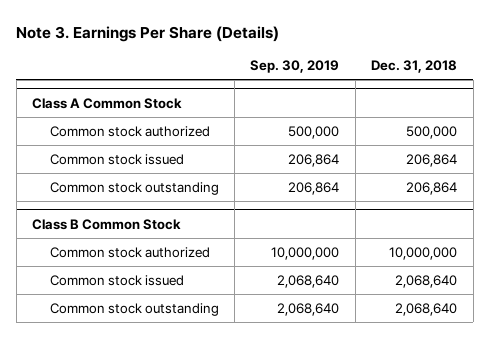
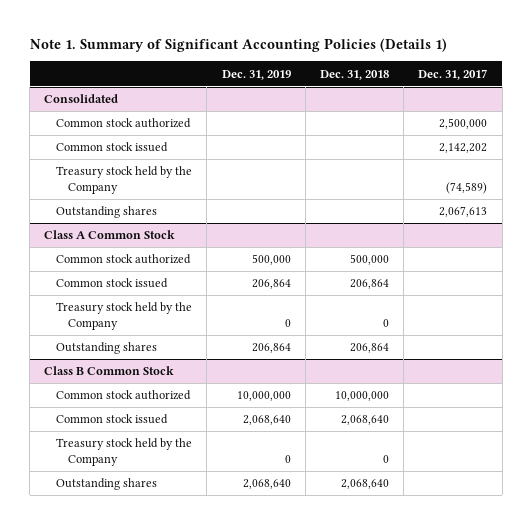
[16,25,280,42] Note 3. Earnings Per Share (Details) -> [29,37,447,52] Note 1. Summary of Significant Accounting Policies (Details 1)
[250,60,340,74] Sep. 30, 2019 -> none
none -> [221,69,291,80] Dec. 31, 2019
none -> [418,68,488,80] Dec. 31, 2017
none -> [44,94,119,104] Consolidated
none -> [56,118,192,129] Common stock authorized
none -> [56,142,169,153] Common stock issued
none -> [56,166,193,194] Treasury stock held by the Company
none -> [56,206,158,219] Outstanding shares
none -> [56,302,193,330] Treasury stock held by the Company
[49,181,219,195] Common stock outstanding -> [56,342,158,355] Outstanding shares
none -> [56,438,193,466] Treasury stock held by the Company
[49,302,219,316] Common stock outstanding -> [56,478,158,491] Outstanding shares

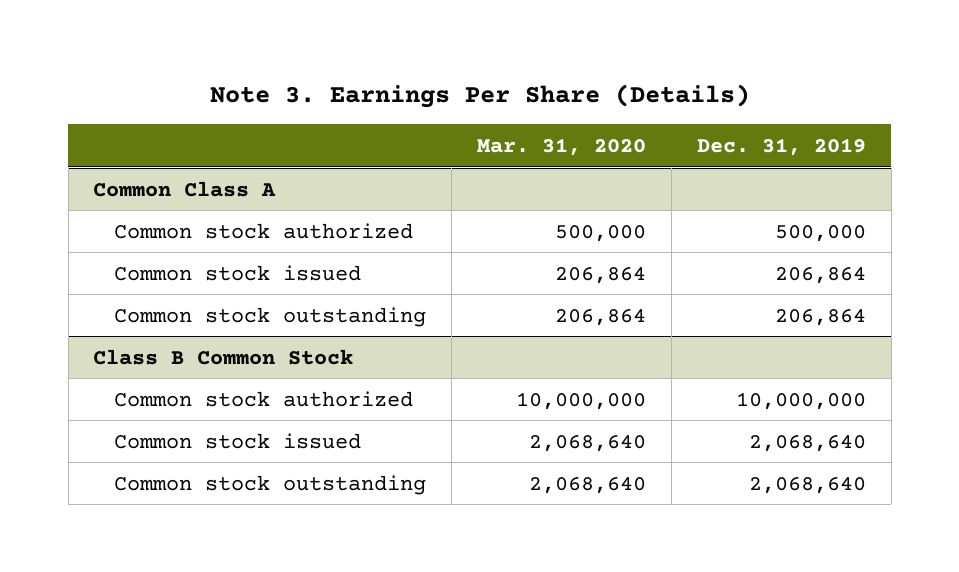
[29,37,447,52] Note 1. Summary of Significant Accounting Policies (Details 1) -> [209,84,750,109] Note 3. Earnings Per Share (Details)
[319,69,389,80] Dec. 31, 2018 -> none
[418,68,488,80] Dec. 31, 2017 -> none
none -> [476,137,646,156] Mar. 31, 2020
[44,94,119,104] Consolidated -> none
[56,118,192,129] Common stock authorized -> none
[56,142,169,153] Common stock issued -> none
[56,166,193,194] Treasury stock held by the Company -> none
[56,206,158,219] Outstanding shares -> none
[44,230,176,240] Class A Common Stock -> [93,180,277,197] Common Class A
[56,302,193,330] Treasury stock held by the Company -> none
[56,342,158,355] Outstanding shares -> [114,306,427,327] Common stock outstanding
[56,438,193,466] Treasury stock held by the Company -> none
[56,478,158,491] Outstanding shares -> [114,474,427,495] Common stock outstanding

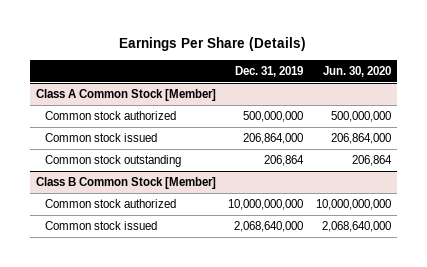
[209,84,750,109] Note 3. Earnings Per Share (Details) -> [119,37,307,52] Earnings Per Share (Details)
[476,137,646,156] Mar. 31, 2020 -> none
none -> [322,65,391,77] Jun. 30, 2020
[93,180,277,197] Common Class A -> [36,88,217,101] Class A Common Stock [Member]
[774,224,866,242] 500,000 -> [243,110,304,122] 500,000,000
[774,266,866,284] 206,864 -> [243,132,304,144] 206,864,000
[114,474,427,495] Common stock outstanding -> none
[93,348,354,365] Class B Common Stock -> [36,176,217,189] Class B Common Stock [Member]
[735,391,866,410] 10,000,000 -> [228,198,304,210] 10,000,000,000
[748,434,866,452] 2,068,640 -> [234,220,304,232] 2,068,640,000

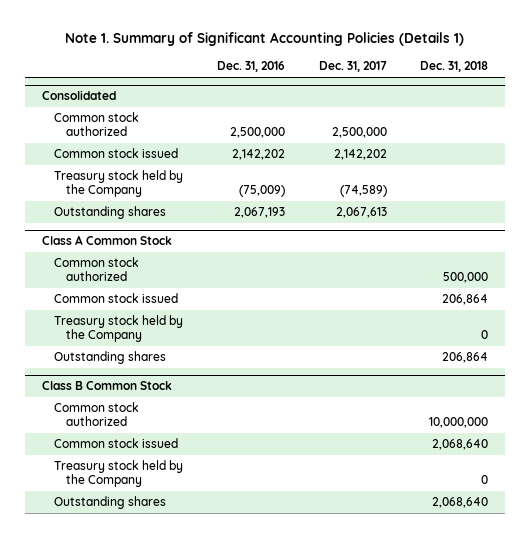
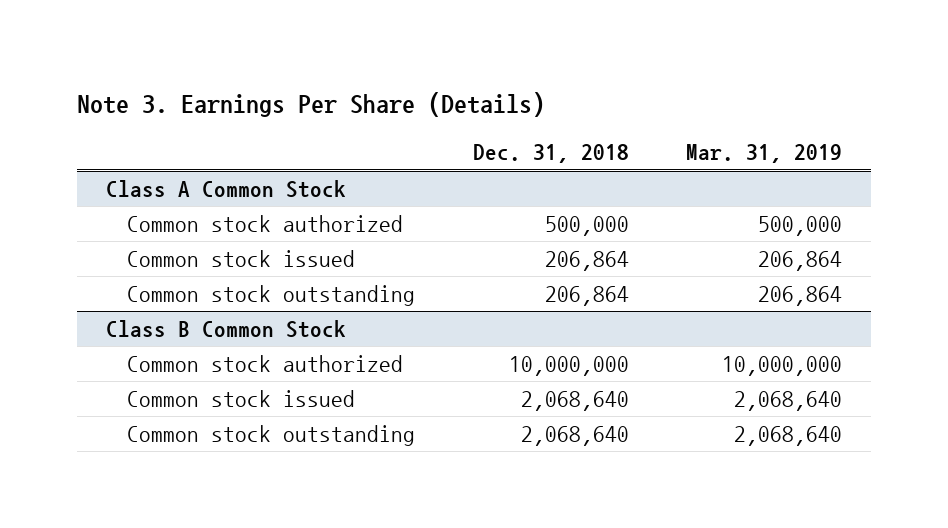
[65,32,465,47] Note 1. Summary of Significant Accounting Policies (Details 1) -> [76,91,545,117] Note 3. Earnings Per Share (Details)
[216,61,285,73] Dec. 31, 2016 -> none
[318,61,387,73] Dec. 31, 2017 -> none
none -> [686,144,843,164] Mar. 31, 2019
[41,90,116,101] Consolidated -> none
[53,112,139,137] Common stock authorized -> none
[53,148,178,159] Common stock issued -> none
[53,170,183,198] Treasury stock held by the Company -> none
[53,206,166,220] Outstanding shares -> none
[53,315,183,343] Treasury stock held by the Company -> none
[53,351,166,365] Outstanding shares -> [127,284,416,306] Common stock outstanding
[53,460,183,488] Treasury stock held by the Company -> none
[53,496,166,510] Outstanding shares -> [127,424,416,446] Common stock outstanding

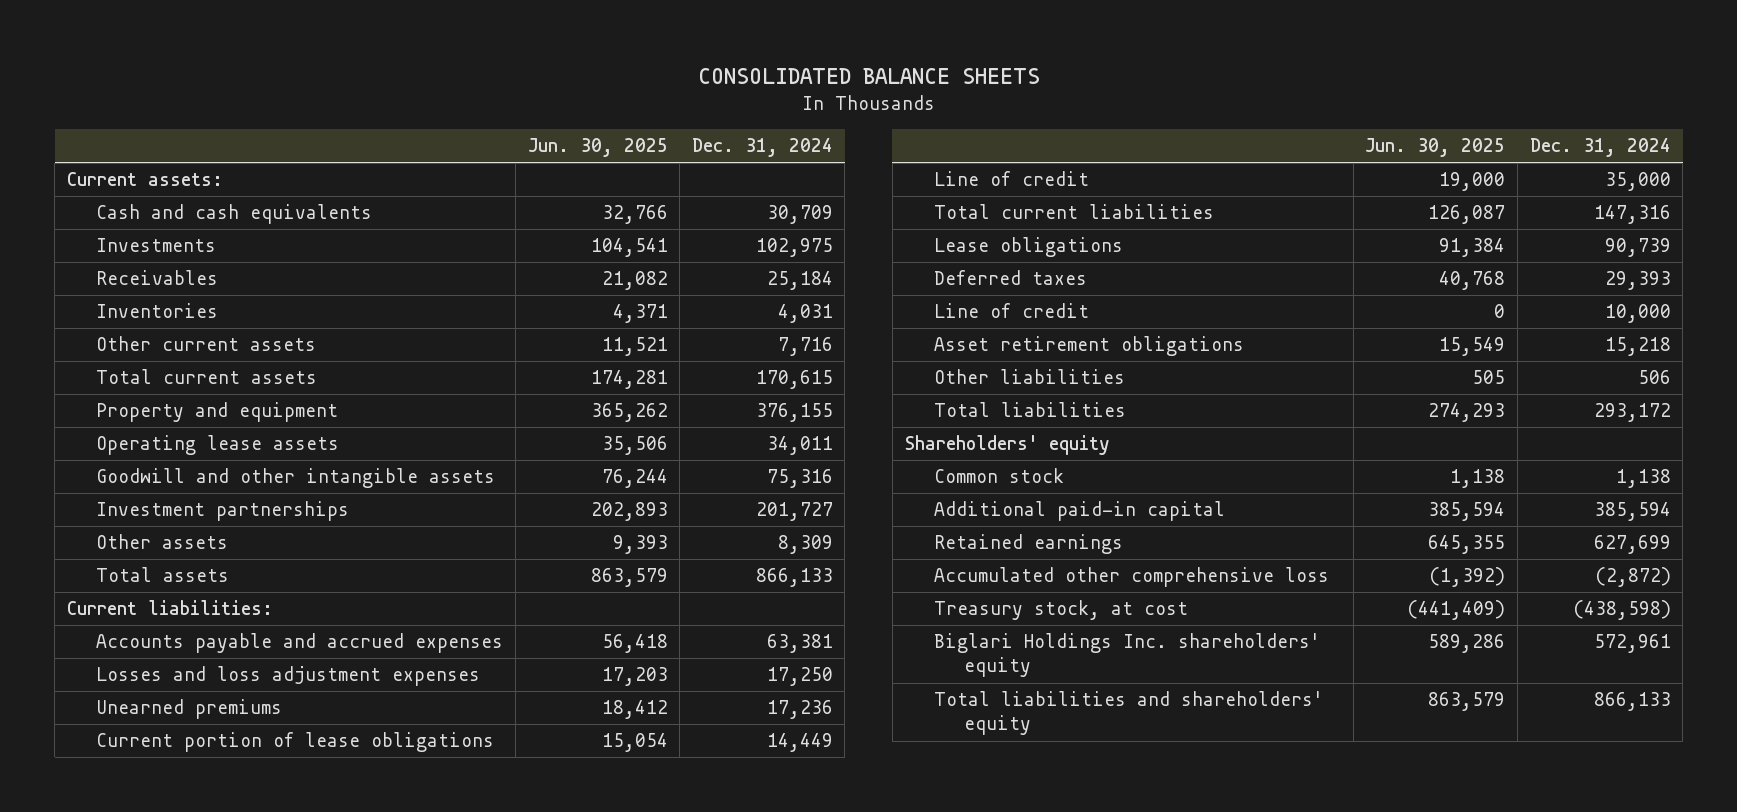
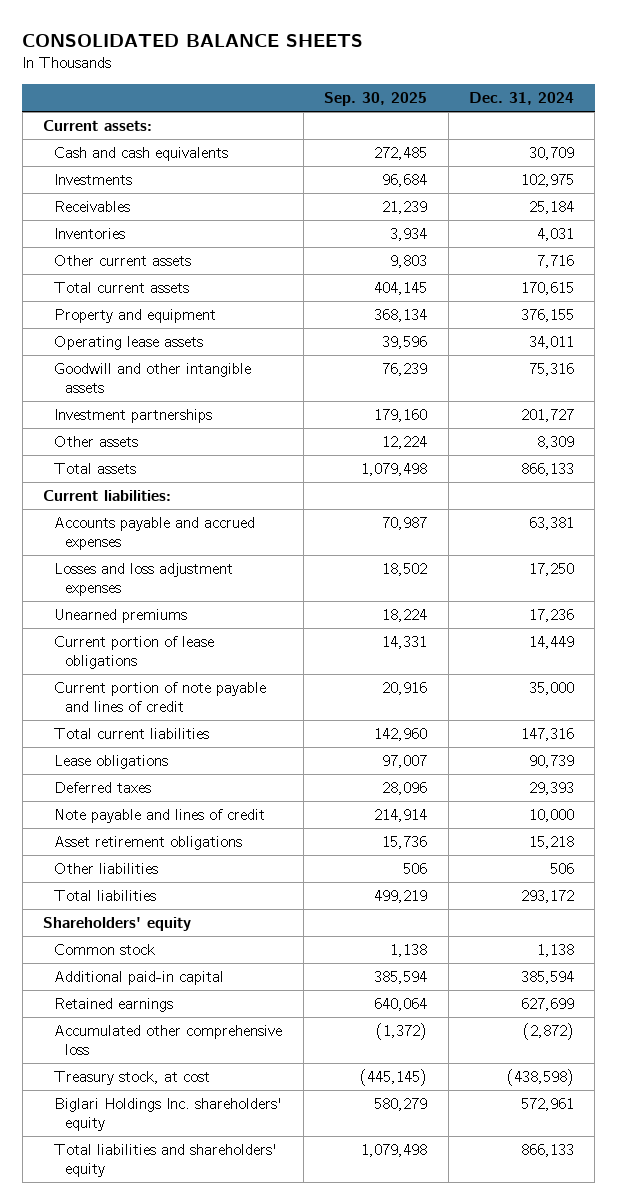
[527,138,668,158] Jun. 30, 2025 -> none
none -> [324,92,428,107] Sep. 30, 2025
[934,171,1090,187] Line of credit -> none
none -> [54,681,267,713] Current portion of note payable and lines of credit
[934,303,1090,319] Line of credit -> none
none -> [54,808,266,823] Note payable and lines of credit

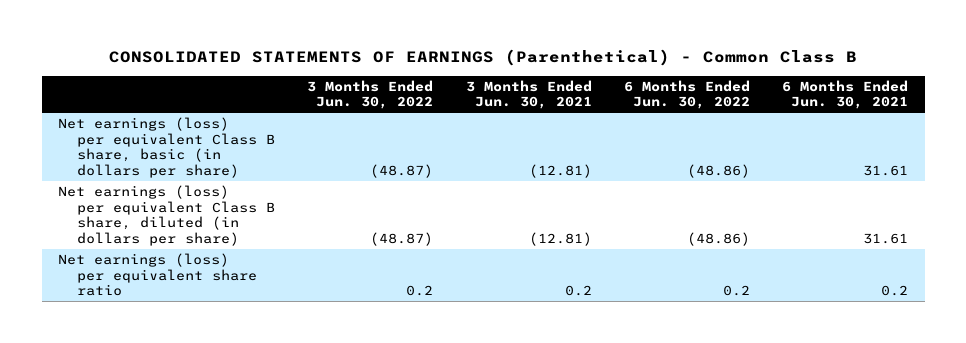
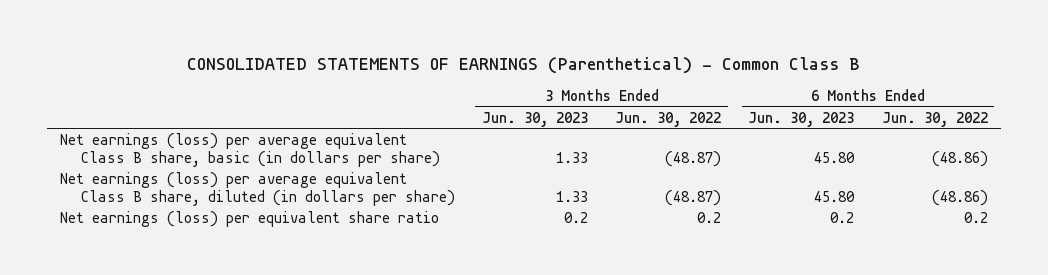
[465,79,592,110] 3 Months Ended Jun. 30, 2021 -> none
[782,79,909,110] 6 Months Ended Jun. 30, 2021 -> none
none -> [481,111,588,127] Jun. 30, 2023
none -> [748,111,855,127] Jun. 30, 2023
[58,117,275,178] Net earnings (loss) per equivalent Class B share, basic (in dollars per share) -> [60,132,440,167] Net earnings (loss) per average equivalent Class B share, basic (in dollars per share)
[58,185,275,246] Net earnings (loss) per equivalent Class B share, diluted (in dollars per share) -> [60,171,455,206] Net earnings (loss) per average equivalent Class B share, diluted (in dollars per share)

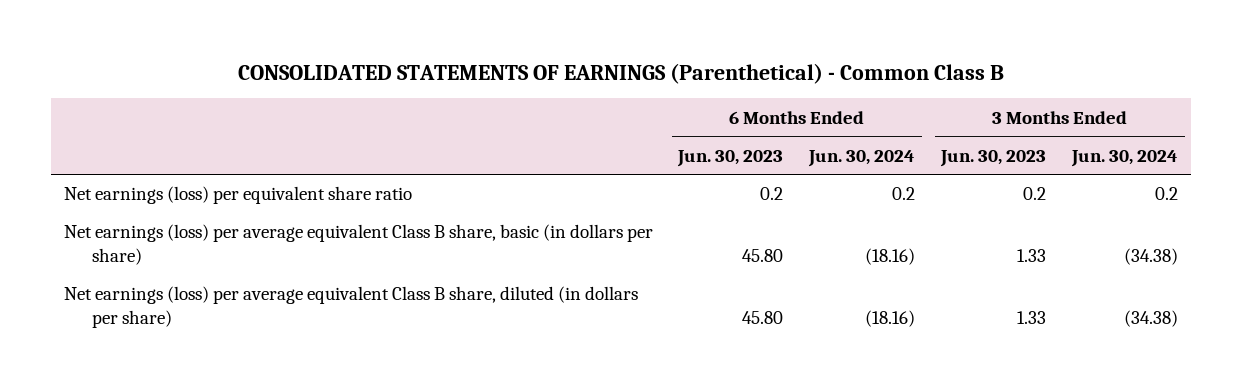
[615,111,722,127] Jun. 30, 2022 -> none
[881,111,988,127] Jun. 30, 2022 -> none
none -> [808,149,916,167] Jun. 30, 2024
none -> [1071,149,1179,167] Jun. 30, 2024
[60,210,440,227] Net earnings (loss) per equivalent share ratio -> [63,186,412,205] Net earnings (loss) per equivalent share ratio

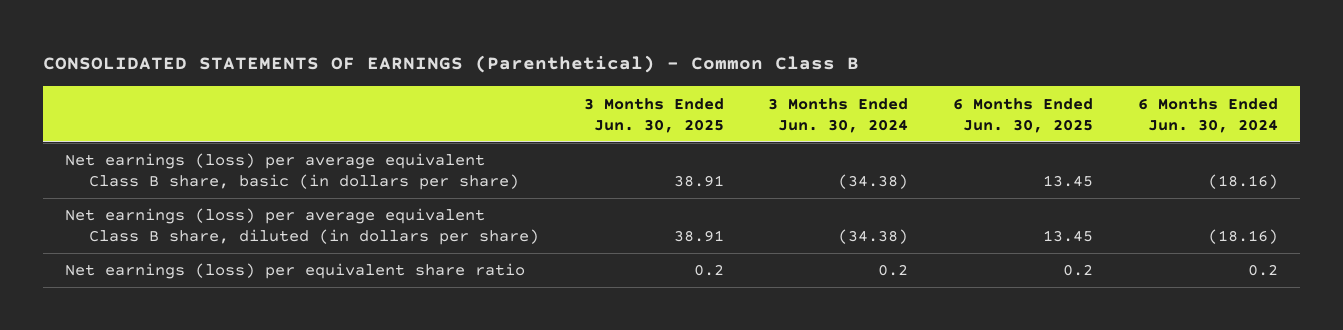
[677,149,784,167] Jun. 30, 2023 -> none
[940,149,1047,167] Jun. 30, 2023 -> none
none -> [583,97,724,133] 3 Months Ended Jun. 30, 2025
none -> [953,97,1094,133] 6 Months Ended Jun. 30, 2025
[63,186,412,205] Net earnings (loss) per equivalent share ratio -> [65,263,526,280] Net earnings (loss) per equivalent share ratio

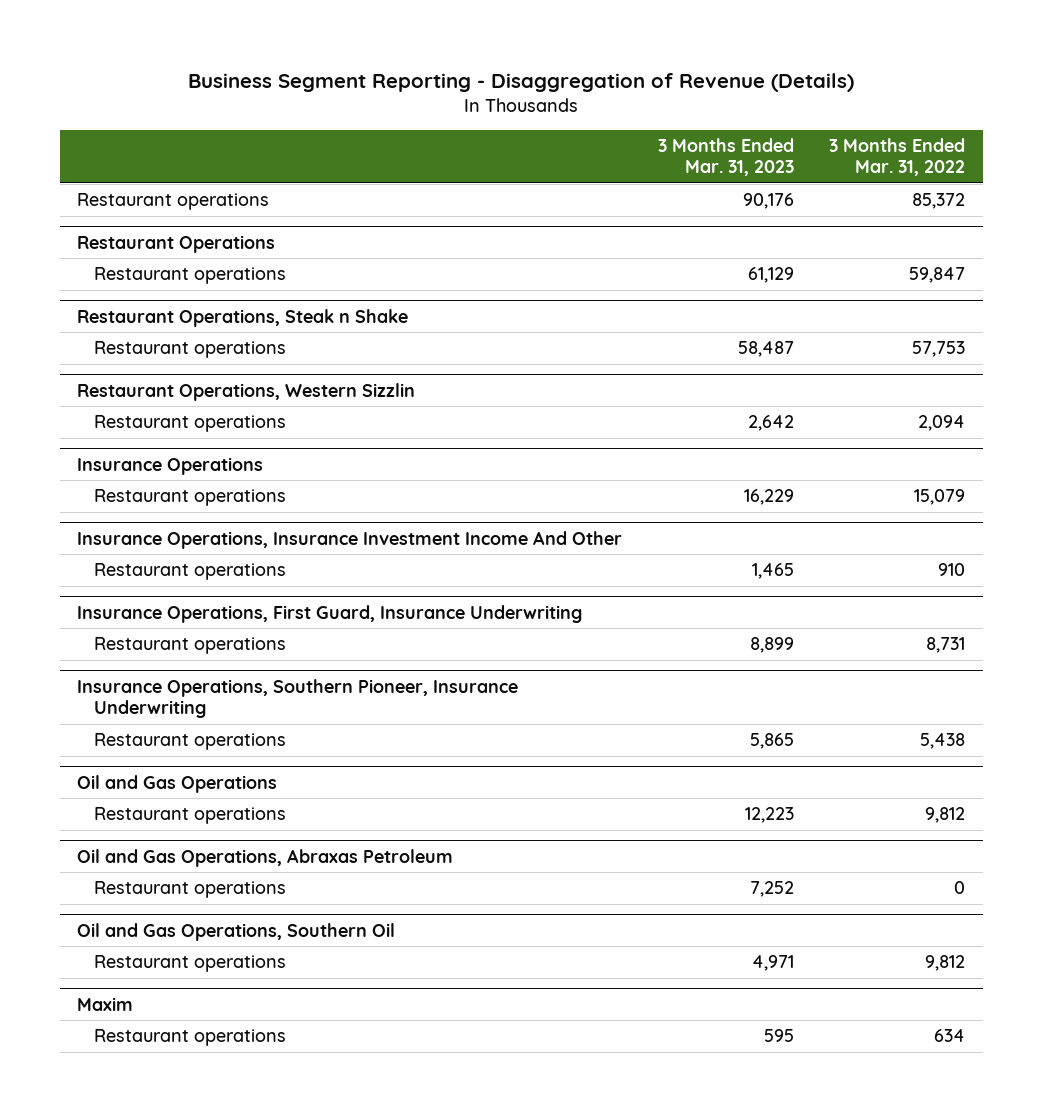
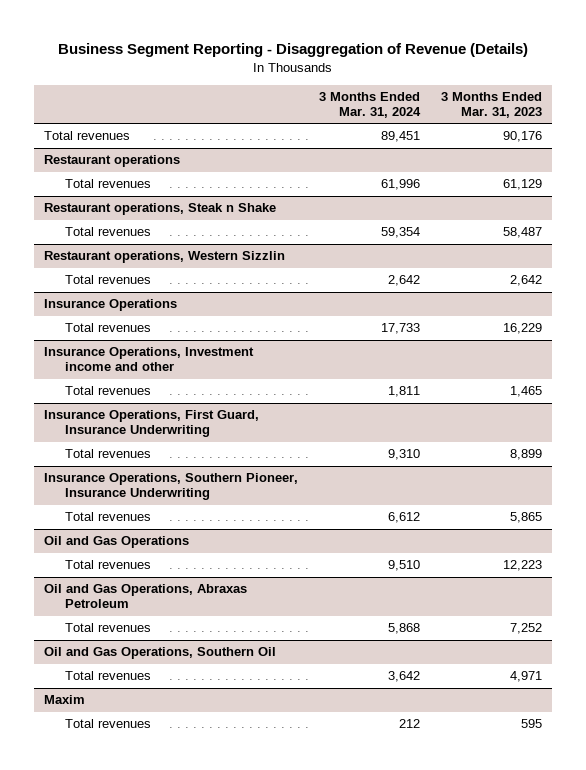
[829,137,966,177] 3 Months Ended Mar. 31, 2022 -> none
none -> [319,91,422,119] 3 Months Ended Mar. 31, 2024
[77,193,270,211] Restaurant operations -> [44,131,131,141] Total revenues
[77,234,276,253] Restaurant Operations -> [44,155,181,168] Restaurant operations
[93,267,286,285] Restaurant operations -> [64,179,151,189] Total revenues
[77,308,409,327] Restaurant Operations, Steak n Shake -> [44,203,277,216] Restaurant operations, Steak n Shake
[93,341,286,359] Restaurant operations -> [64,227,151,237] Total revenues
[77,382,416,401] Restaurant Operations, Western Sizzlin -> [44,251,286,264] Restaurant operations, Western Sizzlin
[93,415,286,433] Restaurant operations -> [64,275,151,285] Total revenues
[93,489,286,507] Restaurant operations -> [64,323,151,333] Total revenues
[77,530,623,549] Insurance Operations, Insurance Investment Income And Other -> [44,347,255,372] Insurance Operations, Investment income and other
[93,563,286,581] Restaurant operations -> [64,386,151,396] Total revenues
[93,637,286,655] Restaurant operations -> [64,449,151,459] Total revenues
[93,733,286,751] Restaurant operations -> [64,512,151,522] Total revenues
[93,807,286,825] Restaurant operations -> [64,560,151,570] Total revenues
[93,881,286,899] Restaurant operations -> [64,623,151,633] Total revenues
[93,955,286,973] Restaurant operations -> [64,671,151,681] Total revenues
[93,1029,286,1047] Restaurant operations -> [64,719,151,729] Total revenues

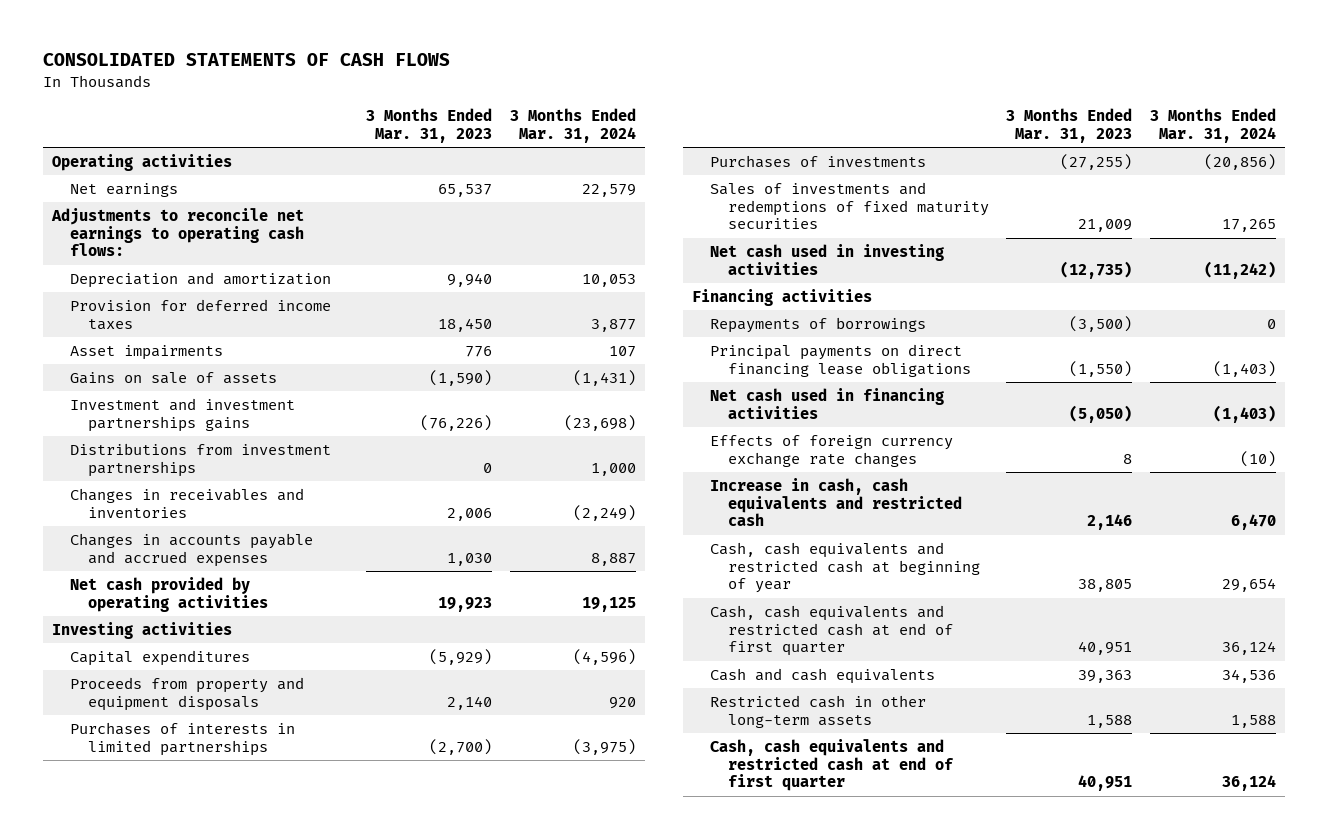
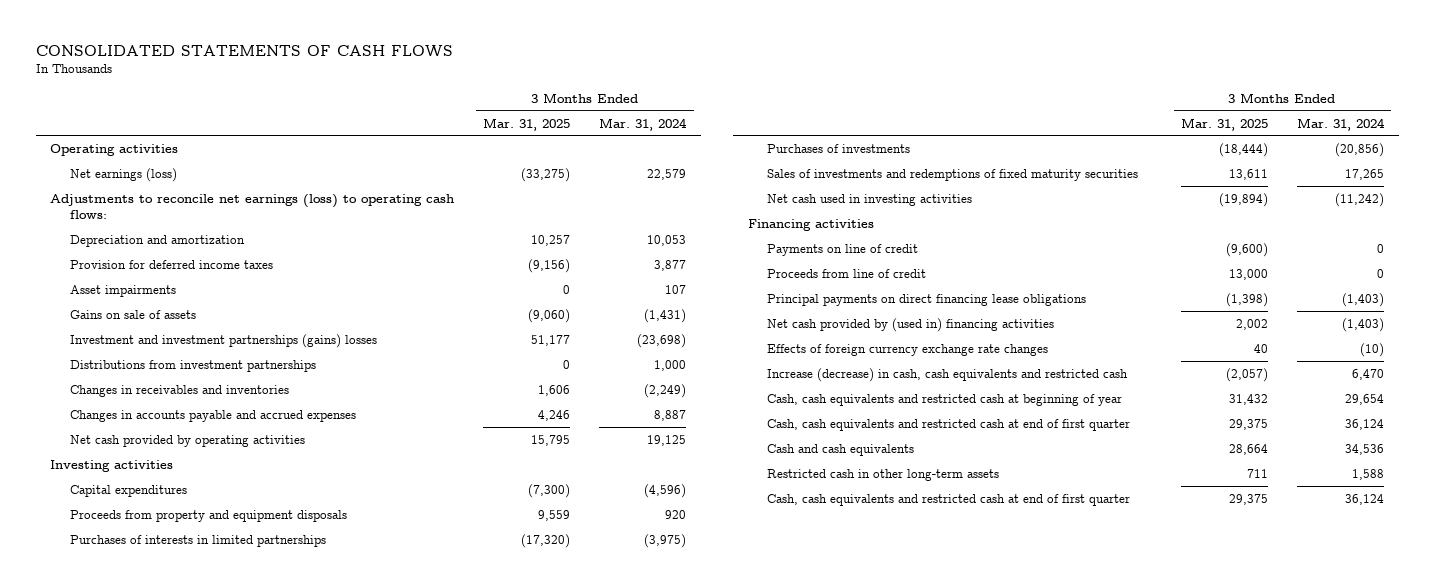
[366,108,493,143] 3 Months Ended Mar. 31, 2023 -> none
none -> [483,117,571,131] Mar. 31, 2025
[69,182,178,197] Net earnings -> [69,167,177,182] Net earnings (loss)
[50,207,304,257] Adjustments to reconcile net earnings to operating cash flows: -> [50,193,455,220] Adjustments to reconcile net earnings (loss) to operating cash flows:
[69,397,295,432] Investment and investment partnerships gains -> [69,333,377,348] Investment and investment partnerships (gains) losses
[709,316,926,333] Repayments of borrowings -> none
none -> [767,243,919,256] Payments on line of credit
none -> [767,268,927,278] Proceeds from line of credit
[709,387,944,419] Net cash used in financing activities -> [767,317,1055,332] Net cash provided by (used in) financing activities
[709,477,962,527] Increase in cash, cash equivalents and restricted cash -> [767,367,1129,382] Increase (decrease) in cash, cash equivalents and restricted cash

